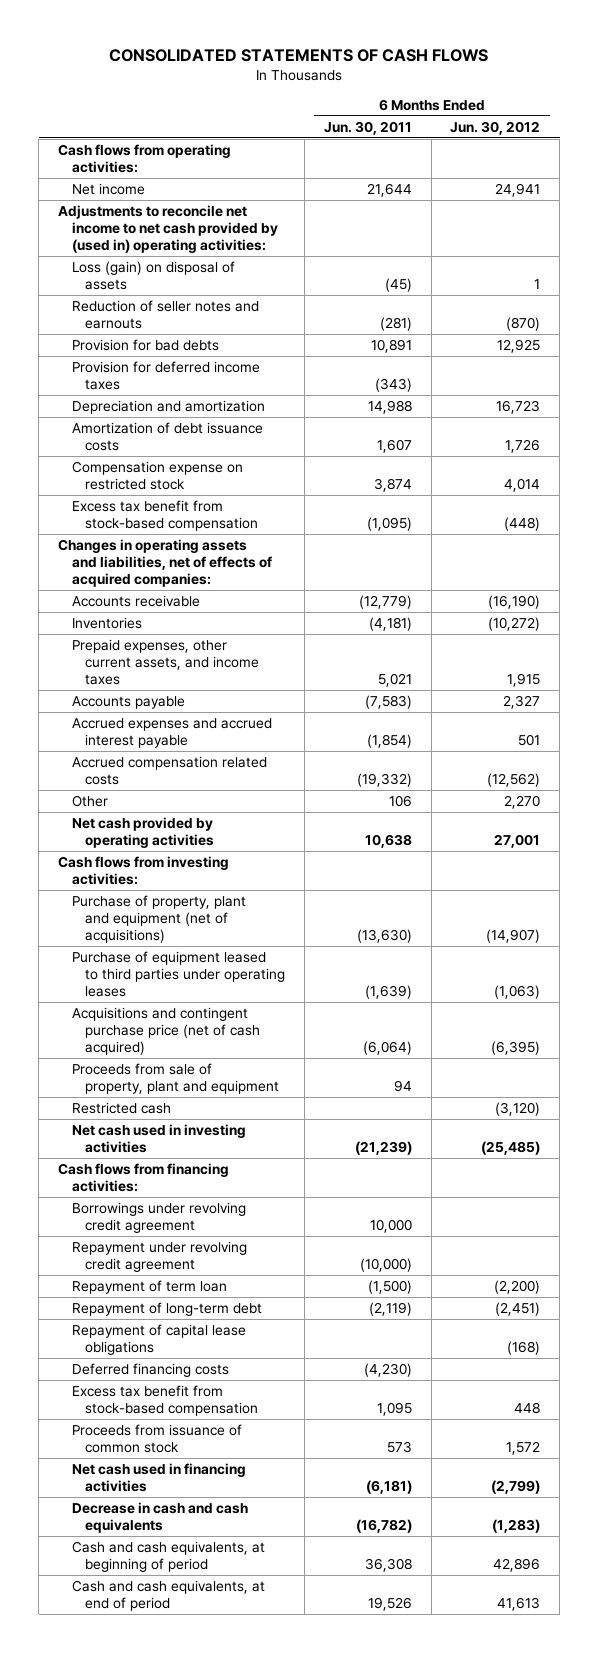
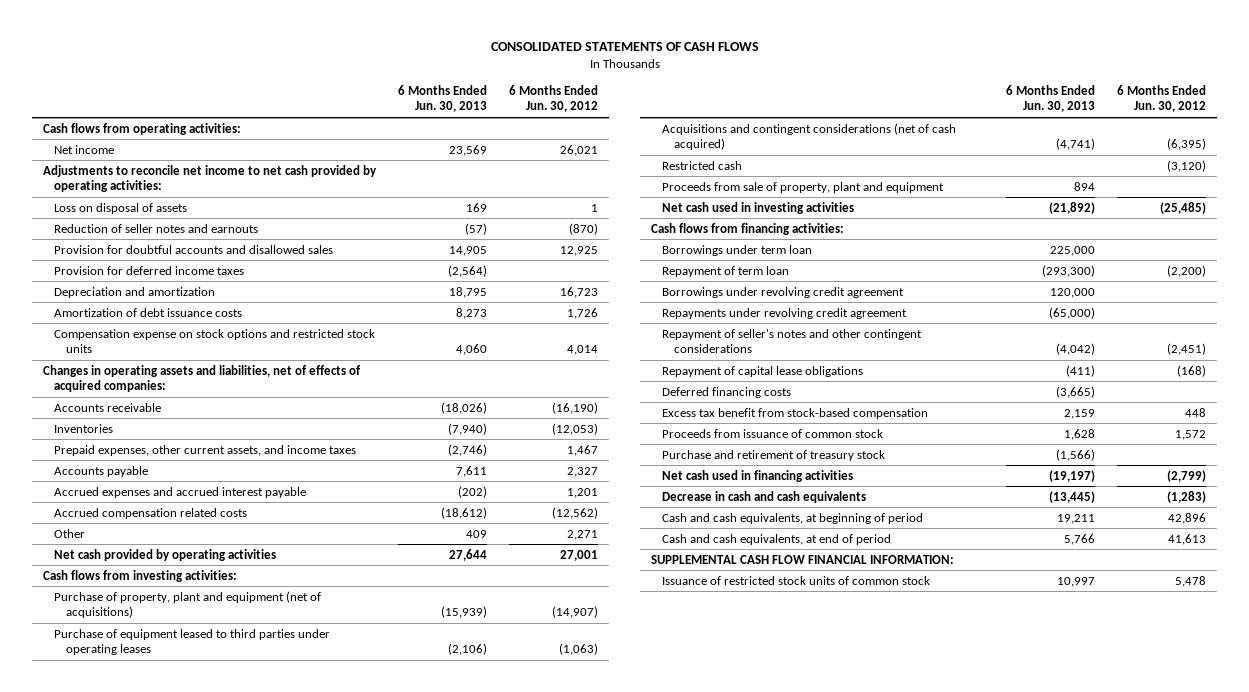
[323,120,412,135] Jun. 30, 2011 -> none
none -> [398,84,488,113] 6 Months Ended Jun. 30, 2013
[495,182,541,197] 24,941 -> [560,144,599,156] 26,021
[58,204,278,254] Adjustments to reconcile net income to net cash provided by (used in) operating activities: -> [42,164,377,193] Adjustments to reconcile net income to net cash provided by operating activities:
[71,260,235,291] Loss (gain) on disposal of assets -> [54,202,188,214] Loss on disposal of assets
[71,338,219,351] Provision for bad debts -> [54,244,334,254] Provision for doubtful accounts and disallowed sales
[71,499,258,532] Excess tax benefit from stock-based compensation -> none
[71,460,243,491] Compensation expense on restricted stock -> [54,328,376,354] Compensation expense on stock options and restricted stock units
[488,616,541,631] (10,272) -> [552,422,599,435] (12,053)
[507,673,541,688] 1,915 -> [567,444,599,456] 1,467
[518,734,541,747] 501 -> [567,487,599,498] 1,201
[504,794,541,809] 2,270 -> [567,529,599,540] 2,271
[71,1006,260,1056] Acquisitions and contingent purchase price (net of cash acquired) -> [662,122,957,151] Acquisitions and contingent considerations (net of cash acquired)
[71,1062,279,1095] Proceeds from sale of property, plant and equipment -> [662,181,945,193] Proceeds from sale of property, plant and equipment
[71,1240,247,1273] Repayment under revolving credit agreement -> none
none -> [662,244,813,256] Borrowings under term loan
[71,1201,246,1234] Borrowings under revolving credit agreement -> [662,286,905,298] Borrowings under revolving credit agreement
none -> [662,307,908,319] Repayments under revolving credit agreement
[71,1301,262,1316] Repayment of long-term debt -> [662,328,923,354] Repayment of seller's notes and other contingent considerations
none -> [662,449,886,461] Purchase and retirement of treasury stock
none -> [650,554,954,564] SUPPLEMENTAL CASH FLOW FINANCIAL INFORMATION:
none -> [662,575,931,585] Issuance of restricted stock units of common stock

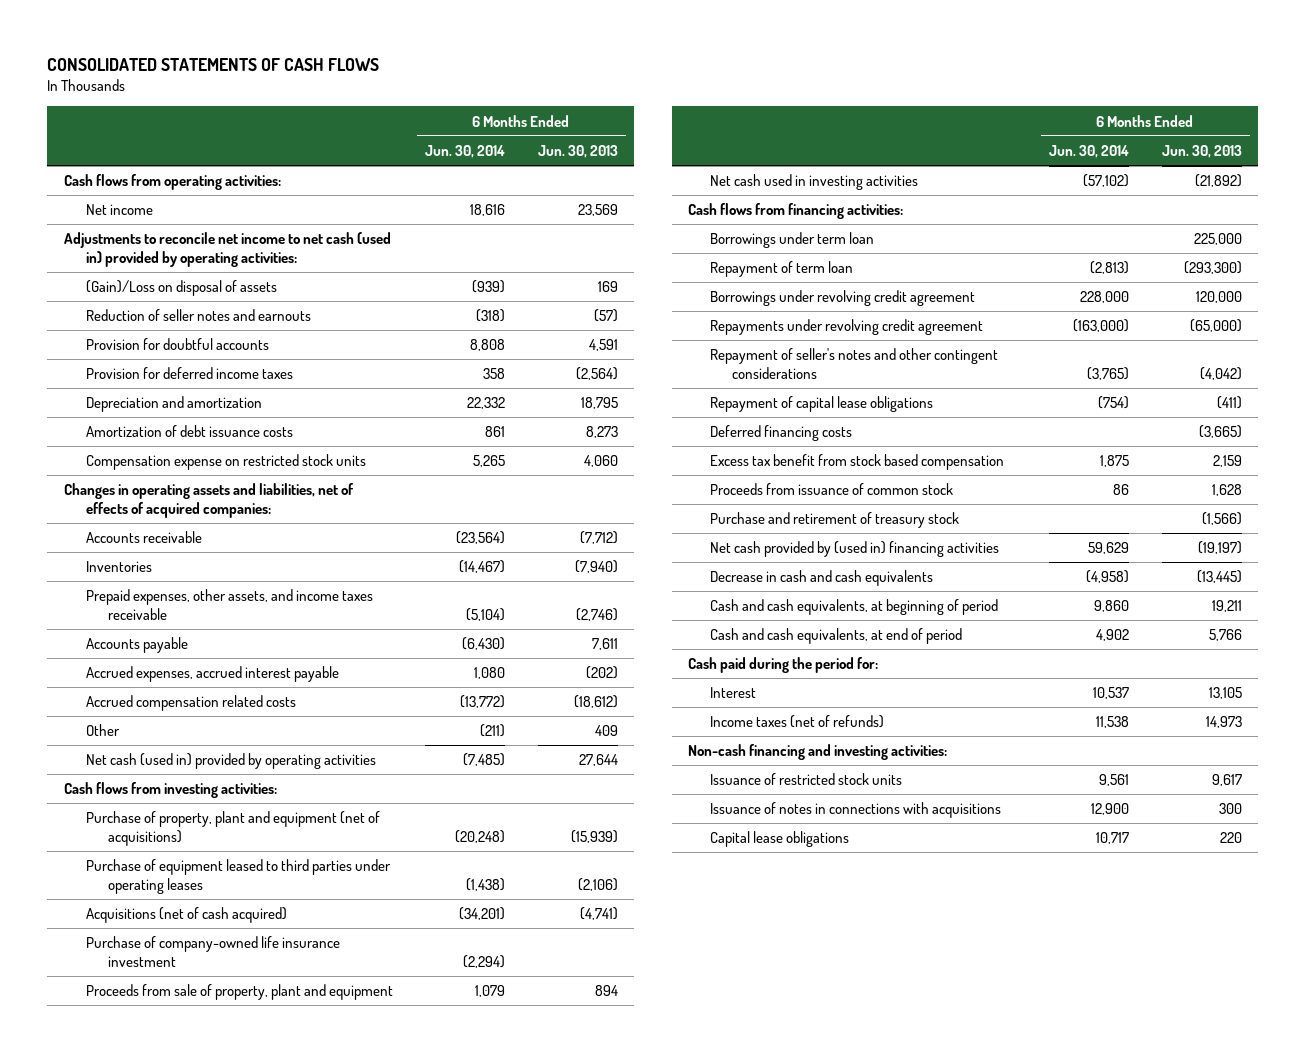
[509,84,599,113] 6 Months Ended Jun. 30, 2012 -> none
none -> [425,144,506,158] Jun. 30, 2014
[42,164,377,193] Adjustments to reconcile net income to net cash provided by operating activities: -> [63,232,391,268] Adjustments to reconcile net income to net cash (used in) provided by operating activities:
[54,202,188,214] Loss on disposal of assets -> [85,280,277,297] (Gain)/Loss on disposal of assets
[54,244,334,254] Provision for doubtful accounts and disallowed sales -> [85,338,269,351] Provision for doubtful accounts
[449,245,488,256] 14,905 -> [588,339,618,352] 4,591
[54,328,376,354] Compensation expense on stock options and restricted stock units -> [85,454,366,471] Compensation expense on restricted stock units
[441,401,488,414] (18,026) -> [579,531,618,545] (7,712)
[54,444,357,456] Prepaid expenses, other current assets, and income taxes -> [85,589,373,621] Prepaid expenses, other assets, and income taxes receivable
[54,486,307,498] Accrued expenses and accrued interest payable -> [85,666,339,683] Accrued expenses, accrued interest payable
[54,548,277,561] Net cash provided by operating activities -> [85,753,376,770] Net cash (used in) provided by operating activities
[662,160,743,170] Restricted cash -> none
[662,122,957,151] Acquisitions and contingent considerations (net of cash acquired) -> [85,907,287,924] Acquisitions (net of cash acquired)
none -> [85,936,340,968] Purchase of company-owned life insurance investment
[662,407,929,419] Excess tax benefit from stock-based compensation -> [709,454,1004,471] Excess tax benefit from stock based compensation
[662,469,854,482] Net cash used in financing activities -> [709,541,999,558] Net cash provided by (used in) financing activities
[650,554,954,564] SUPPLEMENTAL CASH FLOW FINANCIAL INFORMATION: -> none
none -> [687,657,878,674] Cash paid during the period for:
none -> [709,687,756,699] Interest
none -> [709,715,884,729] Income taxes (net of refunds)
none -> [687,744,947,761] Non-cash financing and investing activities:
[662,575,931,585] Issuance of restricted stock units of common stock -> [709,773,902,786] Issuance of restricted stock units
[1057,576,1096,587] 10,997 -> [1211,774,1242,787] 9,617
none -> [709,802,1001,819] Issuance of notes in connections with acquisitions
none -> [709,831,849,848] Capital lease obligations

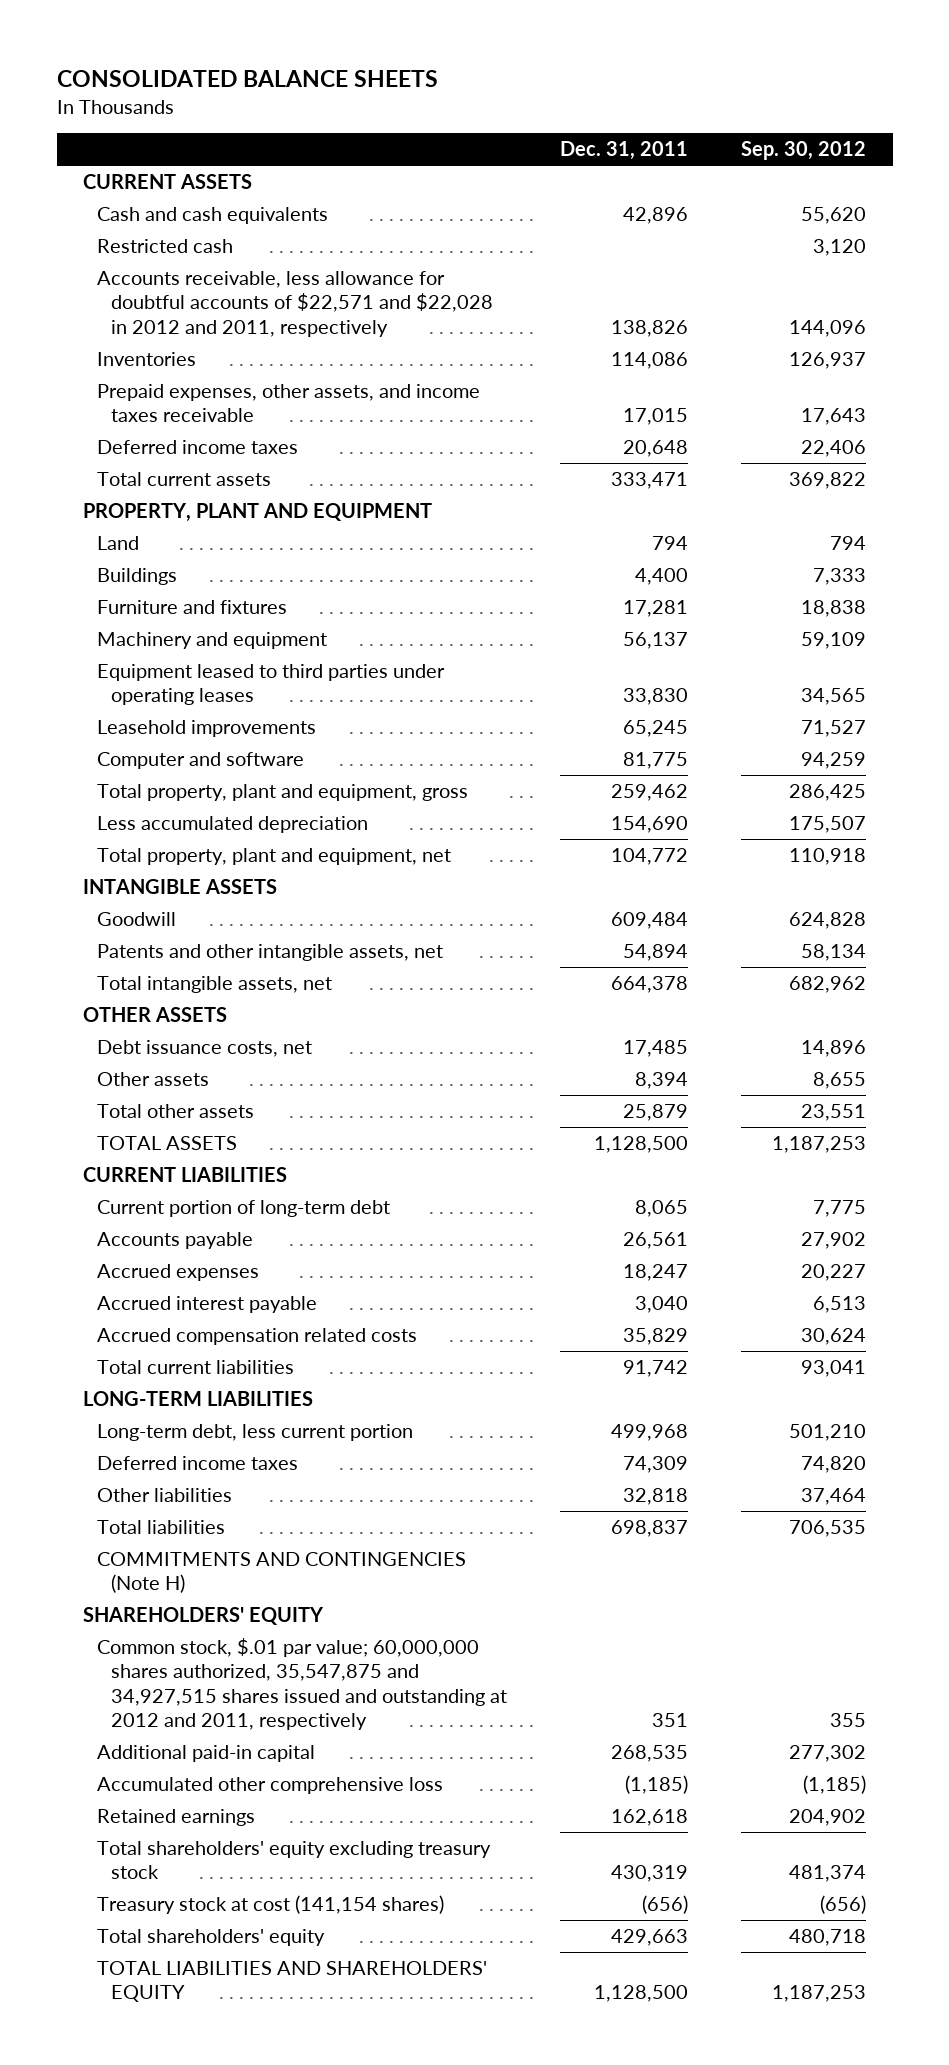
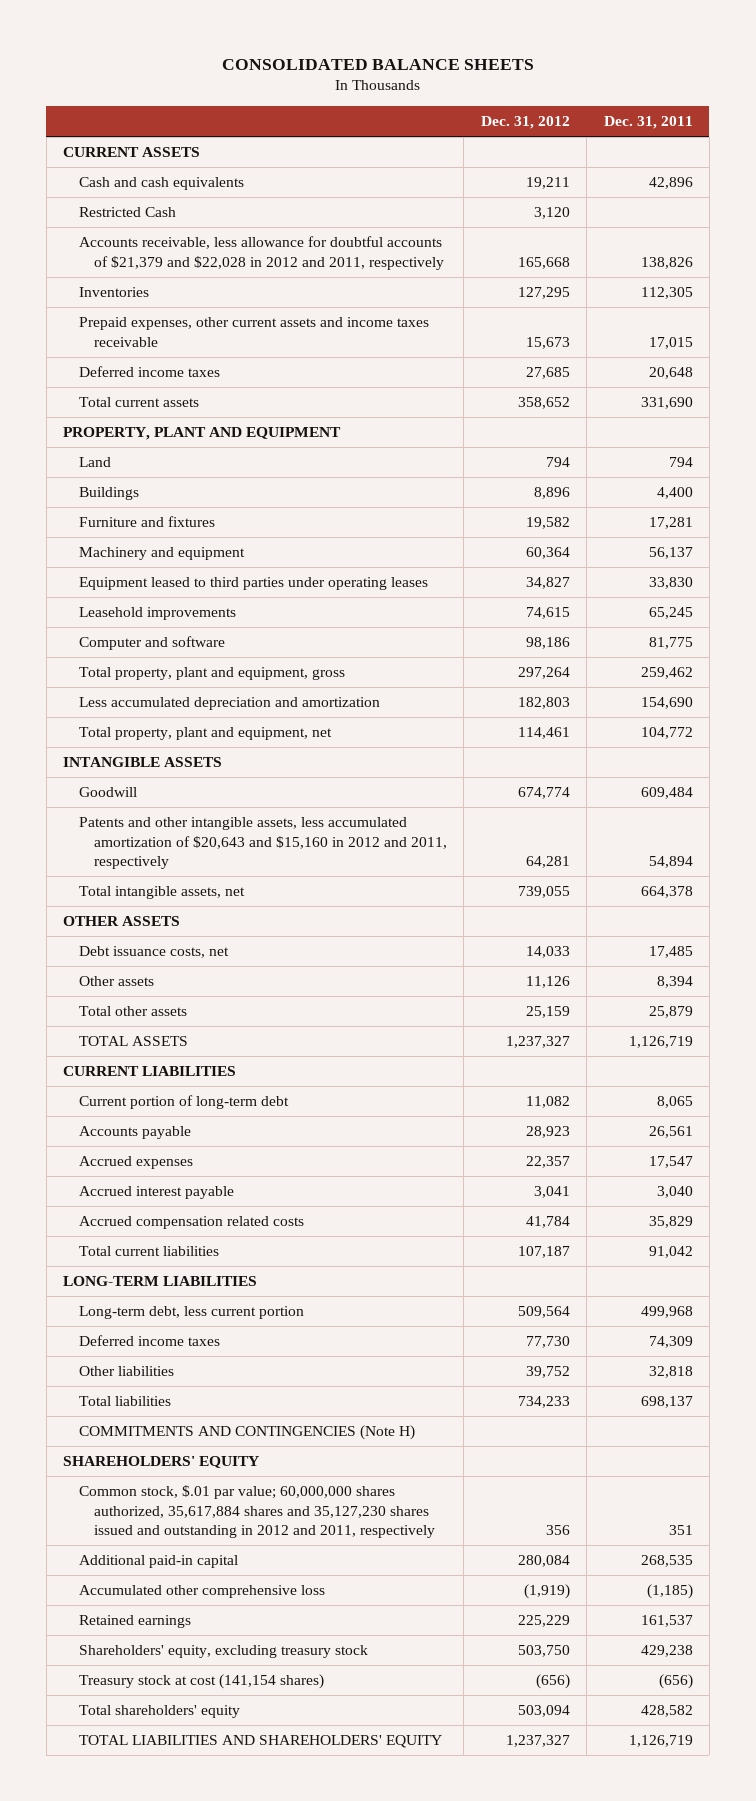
[741,141,867,161] Sep. 30, 2012 -> none
none -> [480,115,570,129] Dec. 31, 2012
[97,238,234,253] Restricted cash -> [78,207,176,218] Restricted Cash
[97,270,494,337] Accounts receivable, less allowance for doubtful accounts of $22,571 and $22,028 in 2012 and 2011, respectively -> [78,236,445,270] Accounts receivable, less allowance for doubtful accounts of $21,379 and $22,028 in 2012 and 2011, respectively
[611,351,689,369] 114,086 -> [640,287,693,300] 112,305
[97,383,481,423] Prepaid expenses, other assets, and income taxes receivable -> [78,317,429,347] Prepaid expenses, other current assets and income taxes receivable
[611,471,689,489] 333,471 -> [640,397,693,410] 331,690
[97,815,369,833] Less accumulated depreciation -> [78,697,380,711] Less accumulated depreciation and amortization
[97,943,444,961] Patents and other intangible assets, net -> [78,817,448,870] Patents and other intangible assets, less accumulated amortization of $20,643 and $15,160 in 2012 and 2011, respectively
[594,1135,689,1153] 1,128,500 -> [628,1036,693,1049] 1,126,719
[623,1263,689,1281] 18,247 -> [648,1156,693,1169] 17,547
[623,1359,689,1377] 91,742 -> [648,1246,693,1259] 91,042
[611,1519,689,1537] 698,837 -> [640,1396,693,1409] 698,137
[97,1637,508,1731] Common stock, $.01 par value; 60,000,000 shares authorized, 35,547,875 and 34,927,515 shares issued and outstanding at 2012 and 2011, respectively -> [78,1485,436,1539] Common stock, $.01 par value; 60,000,000 shares authorized, 35,617,884 shares and 35,127,230 shares issued and outstanding in 2012 and 2011, respectively
[611,1808,689,1826] 162,618 -> [640,1615,693,1628] 161,537
[97,1840,492,1880] Total shareholders' equity excluding treasury stock -> [78,1645,368,1659] Shareholders' equity, excluding treasury stock
[611,1865,689,1883] 430,319 -> [640,1645,693,1658] 429,238
[611,1928,689,1946] 429,663 -> [640,1705,693,1718] 428,582
[594,1985,689,2003] 1,128,500 -> [628,1735,693,1748] 1,126,719

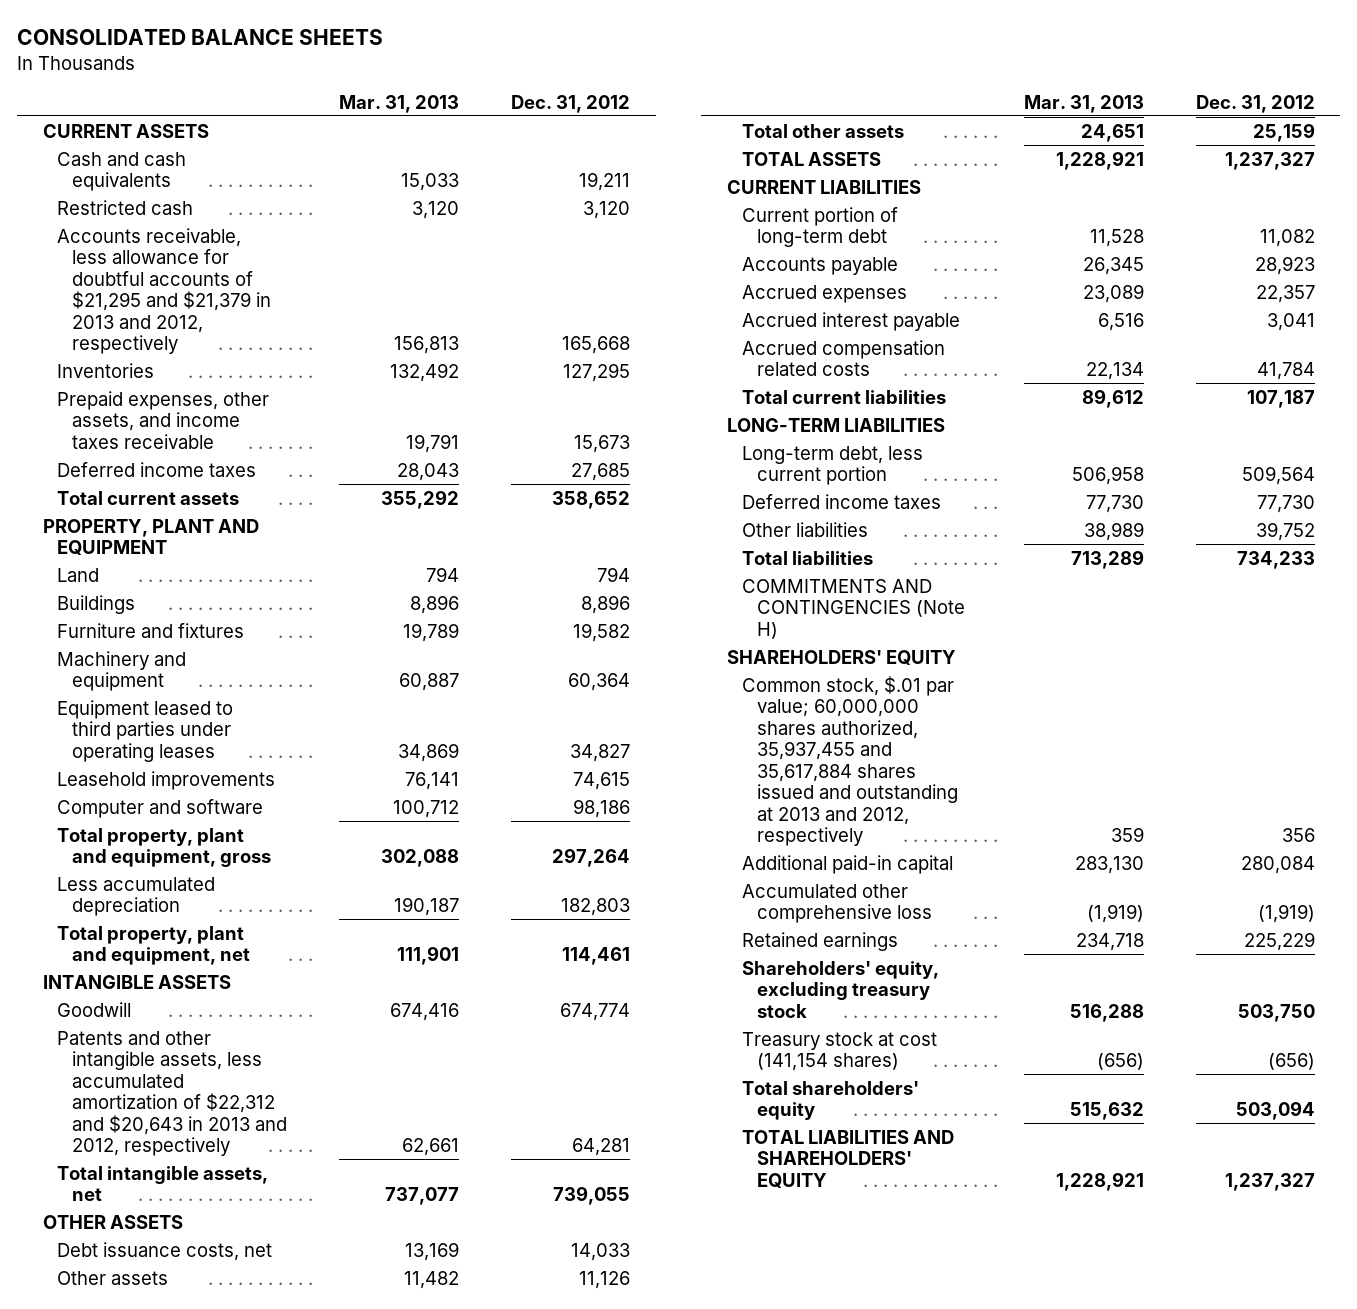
[603,115,693,129] Dec. 31, 2011 -> none
none -> [338,94,459,113] Mar. 31, 2013
[78,207,176,218] Restricted Cash -> [57,199,194,215] Restricted cash
[78,236,445,270] Accounts receivable, less allowance for doubtful accounts of $21,379 and $22,028 in 2012 and 2011, respectively -> [57,227,272,355] Accounts receivable, less allowance for doubtful accounts of $21,295 and $21,379 in 2013 and 2012, respectively
[78,317,429,347] Prepaid expenses, other current assets and income taxes receivable -> [57,390,270,449] Prepaid expenses, other assets, and income taxes receivable
[78,697,380,711] Less accumulated depreciation and amortization -> [57,876,216,917] Less accumulated depreciation
[78,817,448,870] Patents and other intangible assets, less accumulated amortization of $20,643 and $15,160 in 2012 and 2011, respectively -> [57,1030,288,1157] Patents and other intangible assets, less accumulated amortization of $22,312 and $20,643 in 2013 and 2012, respectively
[78,1485,436,1539] Common stock, $.01 par value; 60,000,000 shares authorized, 35,617,884 shares and 35,127,230 shares issued and outstanding in 2012 and 2011, respectively -> [742,675,958,847] Common stock, $.01 par value; 60,000,000 shares authorized, 35,937,455 and 35,617,884 shares issued and outstanding at 2013 and 2012, respectively

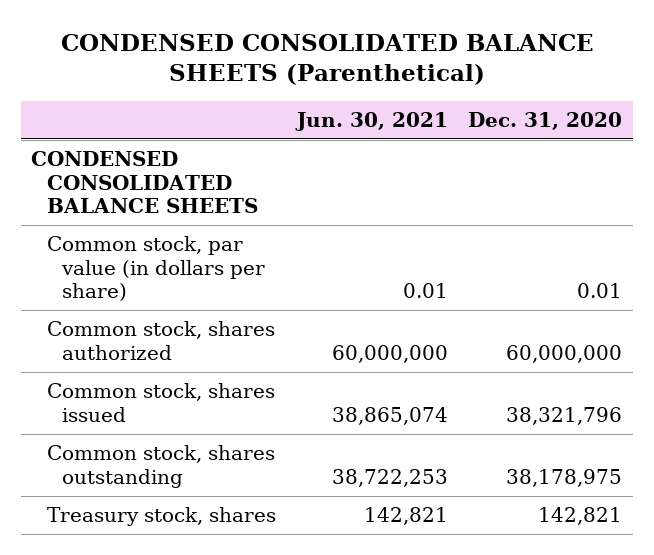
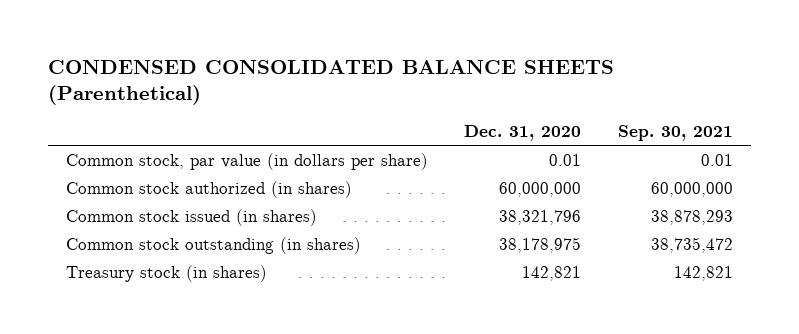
[294,111,448,131] Jun. 30, 2021 -> none
none -> [617,125,733,142] Sep. 30, 2021
[31,151,258,214] CONDENSED CONSOLIDATED BALANCE SHEETS -> none
[46,321,275,360] Common stock, shares authorized -> [65,180,352,198] Common stock authorized (in shares)
[46,383,275,422] Common stock, shares issued -> [65,208,317,226] Common stock issued (in shares)
[46,445,275,488] Common stock, shares outstanding -> [65,236,361,254] Common stock outstanding (in shares)
[46,507,276,527] Treasury stock, shares -> [65,264,267,282] Treasury stock (in shares)

